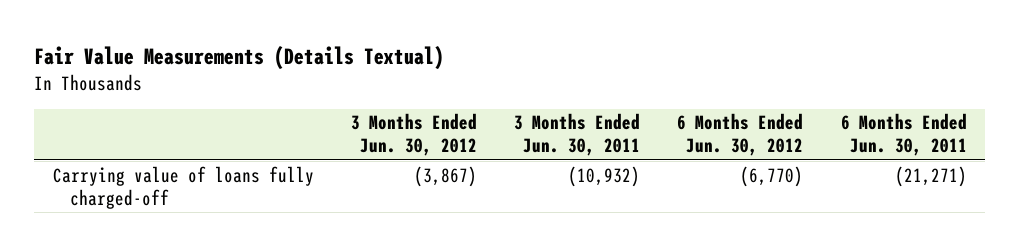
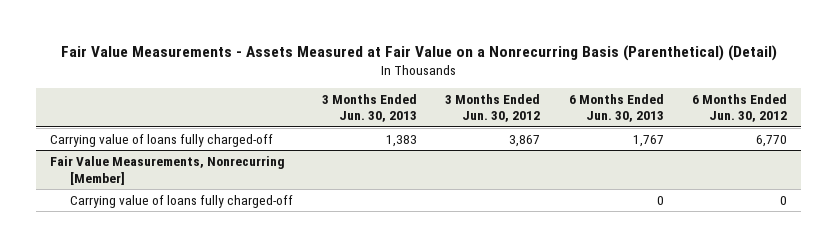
[34,45,445,70] Fair Value Measurements (Details Textual) -> [60,44,777,61] Fair Value Measurements - Assets Measured at Fair Value on a Nonrecurring Basis (Parenthetical) (Detail)
[514,113,641,157] 3 Months Ended Jun. 30, 2011 -> none
[840,113,967,157] 6 Months Ended Jun. 30, 2011 -> none
none -> [321,93,417,123] 3 Months Ended Jun. 30, 2013
none -> [568,93,664,123] 6 Months Ended Jun. 30, 2013
[414,165,478,187] (3,867) -> [509,134,541,147] 3,867
[740,165,804,187] (6,770) -> [756,134,788,147] 6,770
none -> [50,155,286,185] Fair Value Measurements, Nonrecurring [Member]
none -> [70,194,294,208] Carrying value of loans fully charged-off

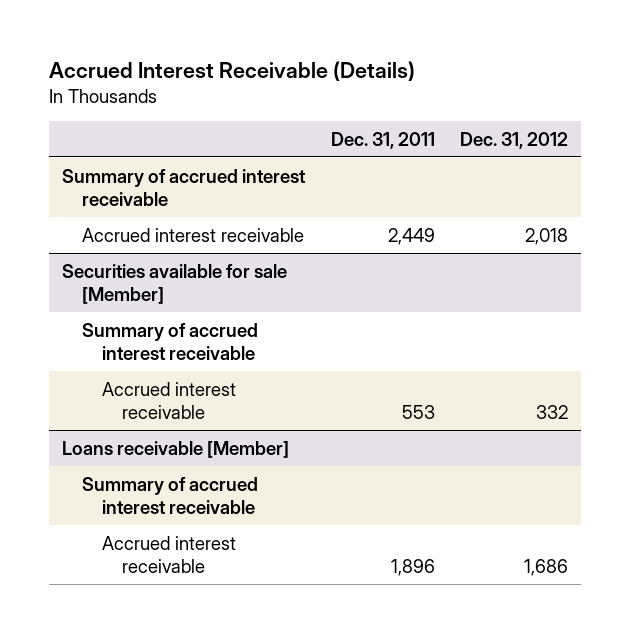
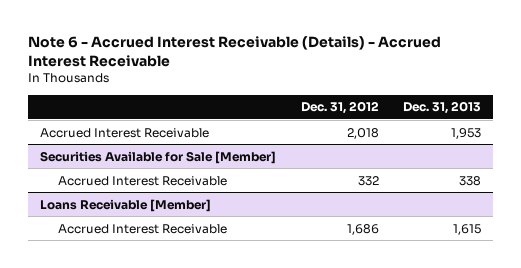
[49,60,416,81] Accrued Interest Receivable (Details) -> [27,35,441,67] Note 6 - Accrued Interest Receivable (Details) - Accrued Interest Receivable
[330,131,435,149] Dec. 31, 2011 -> none
none -> [402,101,481,115] Dec. 31, 2013
[61,168,306,206] Summary of accrued interest receivable -> none
[81,322,258,360] Summary of accrued interest receivable -> none
[81,476,258,514] Summary of accrued interest receivable -> none
[81,227,304,242] Accrued interest receivable -> [40,127,210,138] Accrued Interest Receivable
[61,263,287,304] Securities available for sale [Member] -> [40,150,277,164] Securities Available for Sale [Member]
[101,381,236,419] Accrued interest receivable -> [57,175,227,186] Accrued Interest Receivable
[61,440,289,458] Loans receivable [Member] -> [40,198,212,212] Loans Receivable [Member]
[101,535,236,573] Accrued interest receivable -> [57,223,227,234] Accrued Interest Receivable

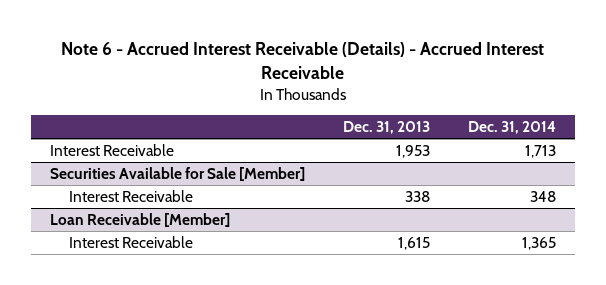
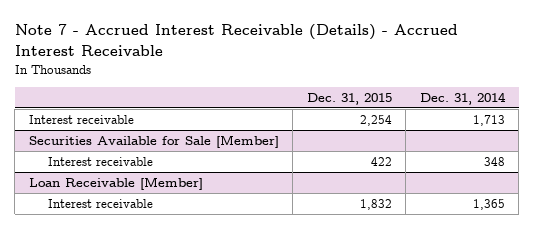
[61,42,545,79] Note 6 - Accrued Interest Receivable (Details) - Accrued Interest Receivable -> [14,24,458,56] Note 7 - Accrued Interest Receivable (Details) - Accrued Interest Receivable
[343,120,431,134] Dec. 31, 2013 -> none
none -> [306,92,392,105] Dec. 31, 2015
[50,144,175,157] Interest Receivable -> [28,114,134,124] Interest receivable
[68,190,193,203] Interest Receivable -> [48,156,154,166] Interest receivable
[68,236,193,249] Interest Receivable -> [48,198,154,208] Interest receivable

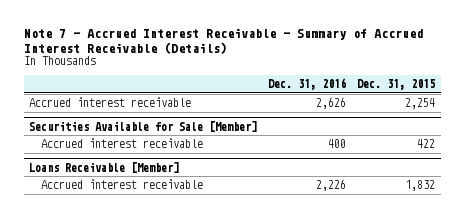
[14,24,458,56] Note 7 - Accrued Interest Receivable (Details) - Accrued Interest Receivable -> [23,28,423,54] Note 7 - Accrued Interest Receivable - Summary of Accrued Interest Receivable (Details)
[419,91,506,105] Dec. 31, 2014 -> none
none -> [268,77,347,90] Dec. 31, 2016
[28,114,134,124] Interest receivable -> [29,97,192,108] Accrued interest receivable
[48,156,154,166] Interest receivable -> [40,138,203,149] Accrued interest receivable
[28,176,203,190] Loan Receivable [Member] -> [29,161,180,173] Loans Receivable [Member]
[48,198,154,208] Interest receivable -> [40,179,203,190] Accrued interest receivable

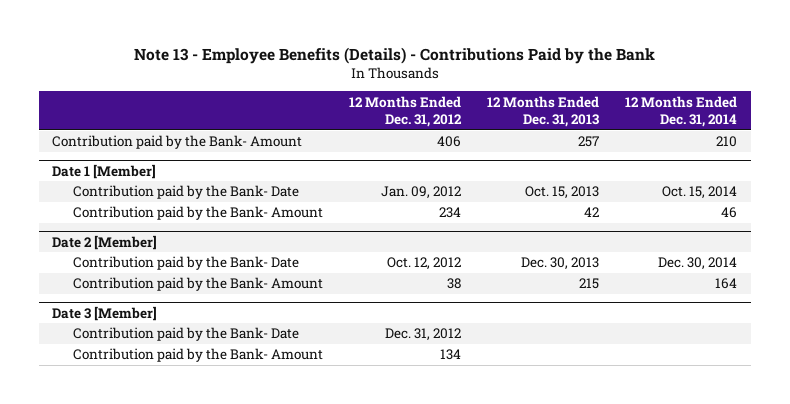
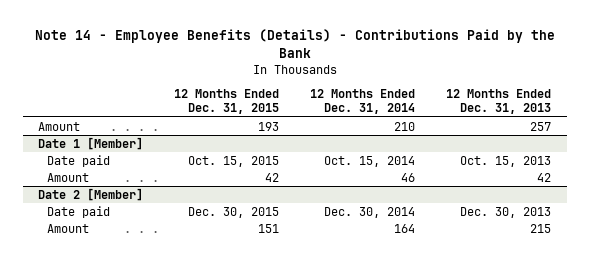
[133,46,655,64] Note 13 - Employee Benefits (Details) - Contributions Paid by the Bank -> [34,29,555,59] Note 14 - Employee Benefits (Details) - Contributions Paid by the Bank
[349,95,463,128] 12 Months Ended Dec. 31, 2012 -> none
none -> [174,88,280,115] 12 Months Ended Dec. 31, 2015
[52,135,303,150] Contribution paid by the Bank- Amount -> [38,121,81,131] Amount
[73,185,300,200] Contribution paid by the Bank- Date -> [47,154,111,167] Date paid
[73,206,324,221] Contribution paid by the Bank- Amount -> [47,172,90,182] Amount
[52,305,158,321] Date 3 [Member] -> none
[73,327,300,342] Contribution paid by the Bank- Date -> none
[73,348,324,363] Contribution paid by the Bank- Amount -> none
[73,256,300,271] Contribution paid by the Bank- Date -> [47,205,111,218] Date paid
[73,277,324,292] Contribution paid by the Bank- Amount -> [47,223,90,233] Amount

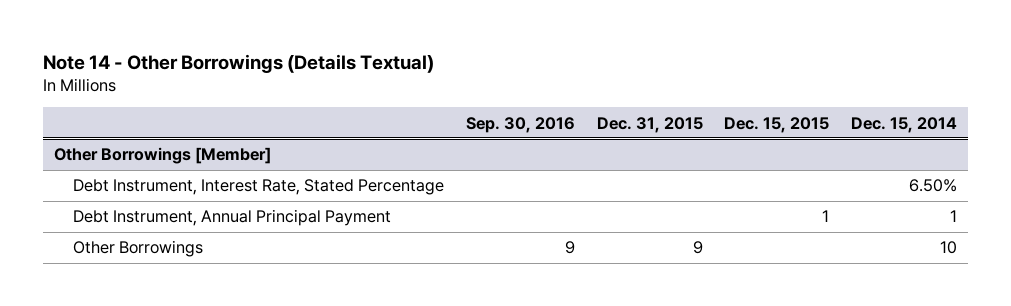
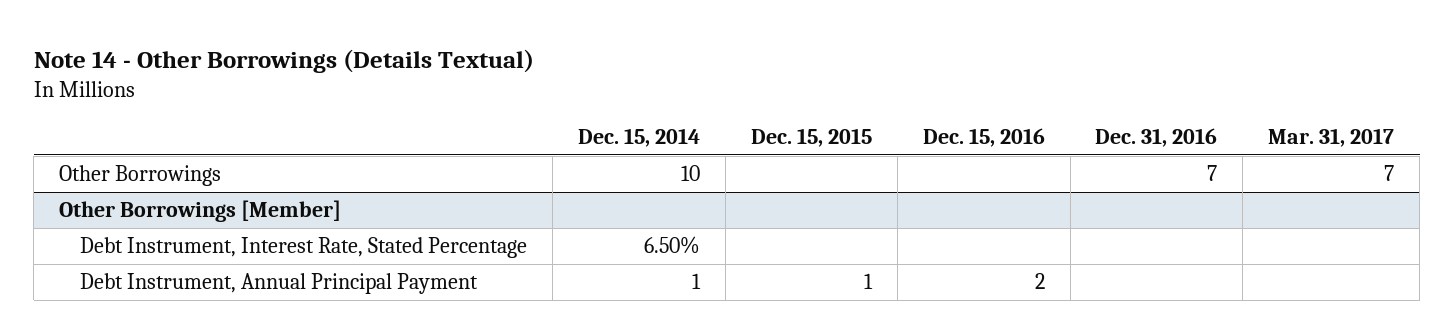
[465,116,575,133] Sep. 30, 2016 -> none
[596,116,703,133] Dec. 31, 2015 -> none
none -> [922,128,1045,148] Dec. 15, 2016
none -> [1095,128,1218,148] Dec. 31, 2016
none -> [1268,128,1395,148] Mar. 31, 2017
none -> [59,165,222,187] Other Borrowings
[73,240,204,258] Other Borrowings -> none

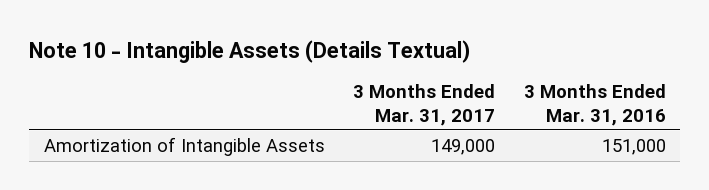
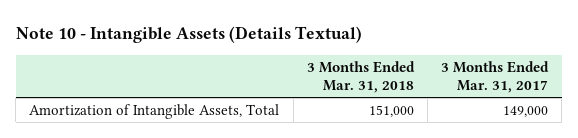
[523,83,666,126] 3 Months Ended Mar. 31, 2016 -> none
none -> [306,60,415,94] 3 Months Ended Mar. 31, 2018
[43,137,325,157] Amortization of Intangible Assets -> [29,104,280,120] Amortization of Intangible Assets, Total

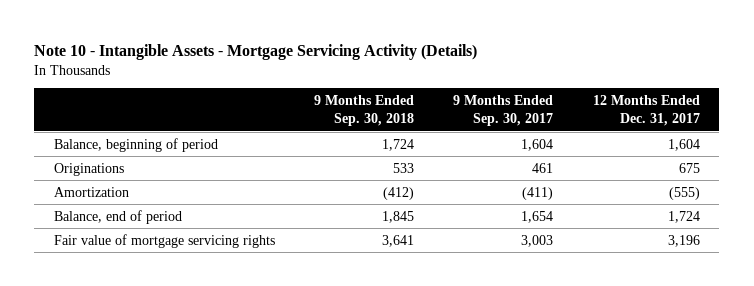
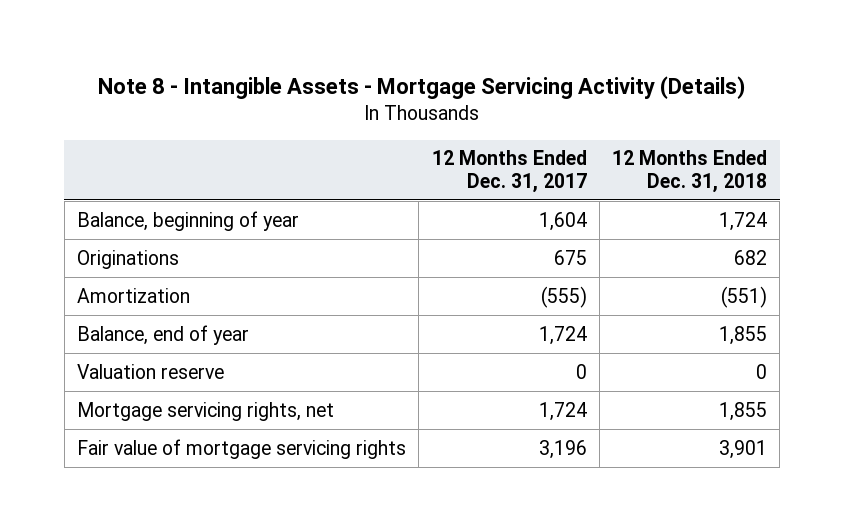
[34,43,478,60] Note 10 - Intangible Assets - Mortgage Servicing Activity (Details) -> [98,76,746,100] Note 8 - Intangible Assets - Mortgage Servicing Activity (Details)
[314,95,415,127] 9 Months Ended Sep. 30, 2018 -> none
[453,95,554,127] 9 Months Ended Sep. 30, 2017 -> none
none -> [611,150,767,193] 12 Months Ended Dec. 31, 2018
[54,137,219,152] Balance, beginning of period -> [77,210,300,231] Balance, beginning of year
[54,209,183,224] Balance, end of period -> [77,324,250,345] Balance, end of year
none -> [77,363,225,379] Valuation reserve
none -> [77,401,335,421] Mortgage servicing rights, net

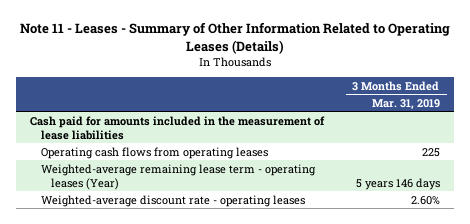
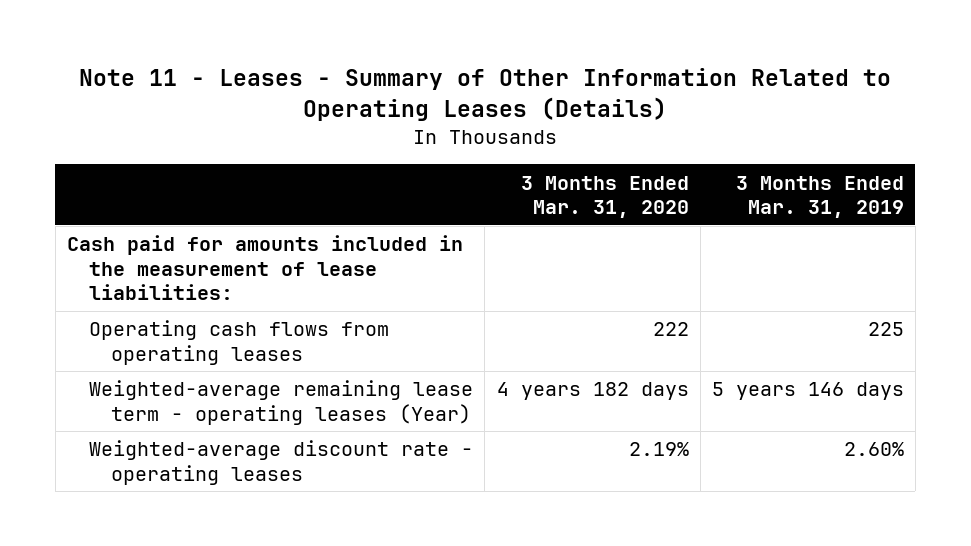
none -> [520,175,689,218] 3 Months Ended Mar. 31, 2020
[30,115,326,140] Cash paid for amounts included in the measurement of lease liabilities -> [67,235,464,300] Cash paid for amounts included in the measurement of lease liabilities:

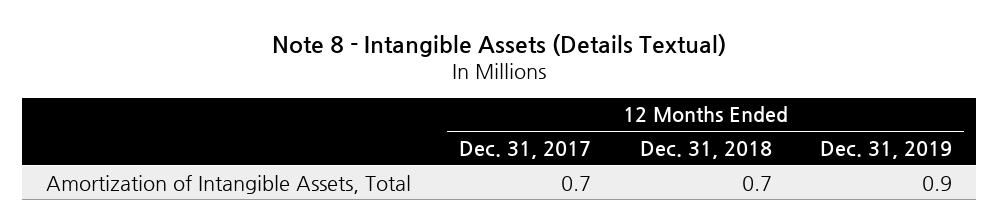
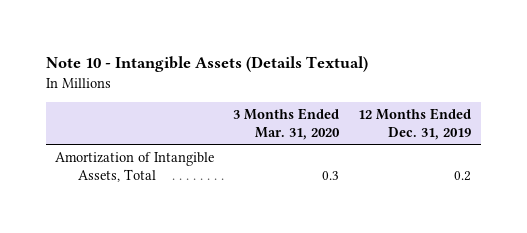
[271,34,726,58] Note 8 - Intangible Assets (Details Textual) -> [45,56,368,73] Note 10 - Intangible Assets (Details Textual)
[459,140,592,159] Dec. 31, 2017 -> none
[639,140,772,159] Dec. 31, 2018 -> none
none -> [233,107,341,141] 3 Months Ended Mar. 31, 2020
[921,175,952,191] 0.9 -> [454,171,472,182] 0.2

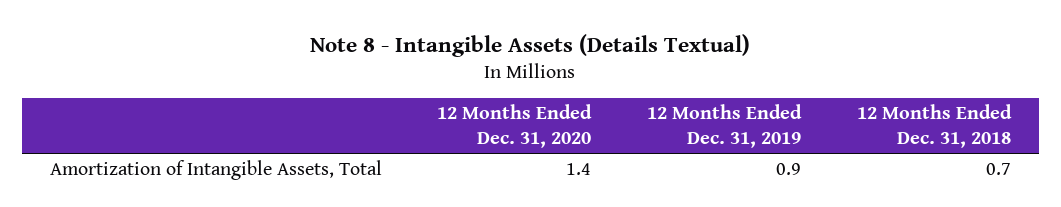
[45,56,368,73] Note 10 - Intangible Assets (Details Textual) -> [310,33,751,57] Note 8 - Intangible Assets (Details Textual)
[233,107,341,141] 3 Months Ended Mar. 31, 2020 -> none
none -> [437,104,593,149] 12 Months Ended Dec. 31, 2020
none -> [857,104,1013,149] 12 Months Ended Dec. 31, 2018
[454,171,472,182] 0.2 -> [776,163,802,176] 0.9

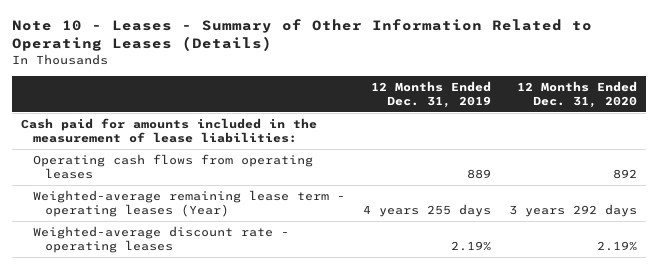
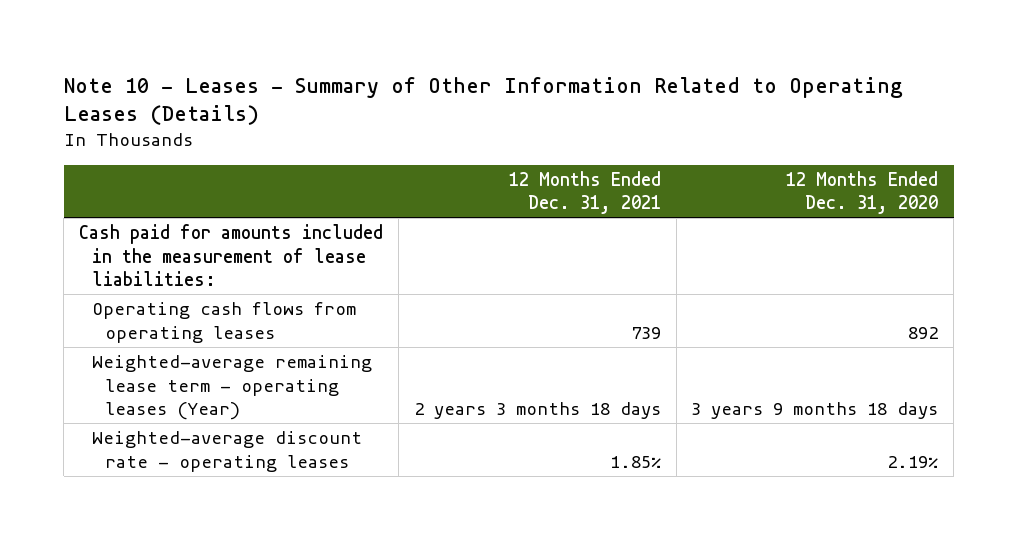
[371,80,492,108] 12 Months Ended Dec. 31, 2019 -> none
none -> [508,170,661,215] 12 Months Ended Dec. 31, 2021
[509,203,638,217] 3 years 292 days -> [691,402,939,420] 3 years 9 months 18 days

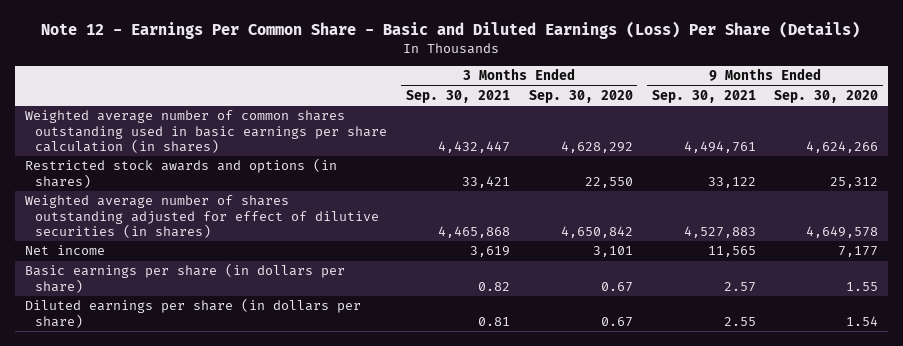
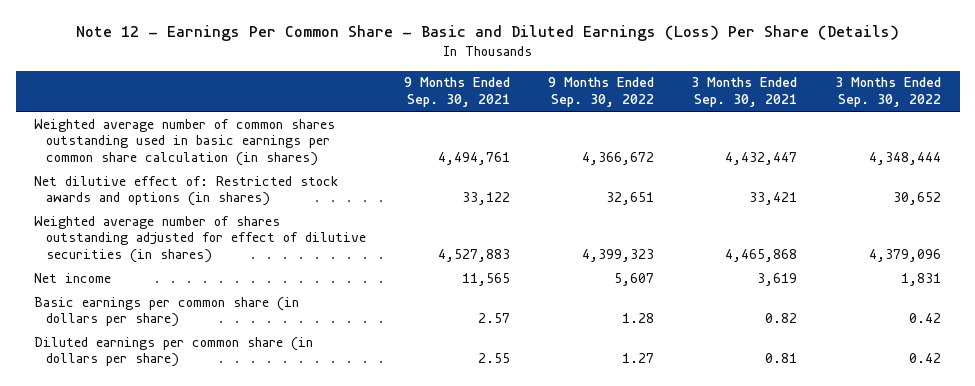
[528,89,633,103] Sep. 30, 2020 -> none
[774,89,879,103] Sep. 30, 2020 -> none
none -> [547,77,654,107] 9 Months Ended Sep. 30, 2022
none -> [834,77,941,107] 3 Months Ended Sep. 30, 2022
[24,110,387,153] Weighted average number of common shares outstanding used in basic earnings per share calculation (in shares) -> [34,118,336,167] Weighted average number of common shares outstanding used in basic earnings per common share calculation (in shares)
[24,158,337,188] Restricted stock awards and options (in shares) -> [34,175,339,207] Net dilutive effect of: Restricted stock awards and options (in shares)
[24,263,345,293] Basic earnings per share (in dollars per share) -> [34,296,300,328] Basic earnings per common share (in dollars per share)
[24,298,361,328] Diluted earnings per share (in dollars per share) -> [34,336,314,368] Diluted earnings per common share (in dollars per share)

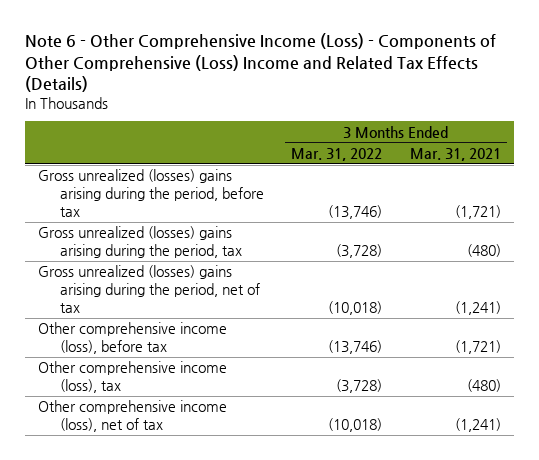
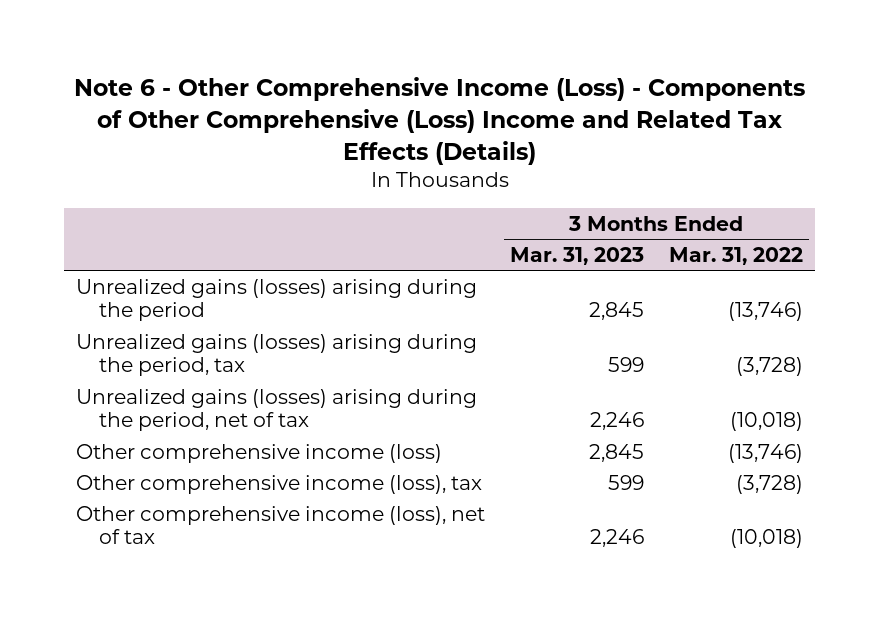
[409,148,501,162] Mar. 31, 2021 -> none
none -> [510,246,645,265] Mar. 31, 2023
[38,169,265,217] Gross unrealized (losses) gains arising during the period, before tax -> [76,278,478,322] Unrealized gains (losses) arising during the period
[38,226,243,259] Gross unrealized (losses) gains arising during the period, tax -> [76,333,478,377] Unrealized gains (losses) arising during the period, tax
[38,265,261,313] Gross unrealized (losses) gains arising during the period, net of tax -> [76,388,478,432] Unrealized gains (losses) arising during the period, net of tax
[38,322,228,355] Other comprehensive income (loss), before tax -> [76,443,443,463] Other comprehensive income (loss)

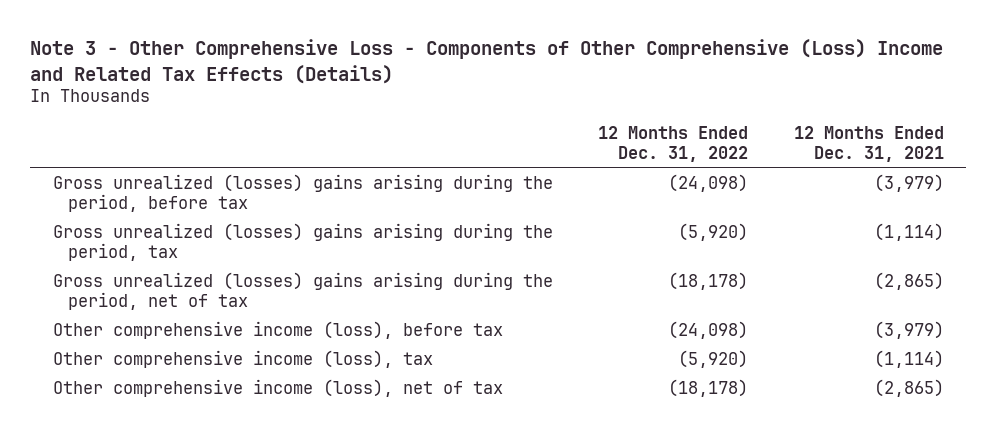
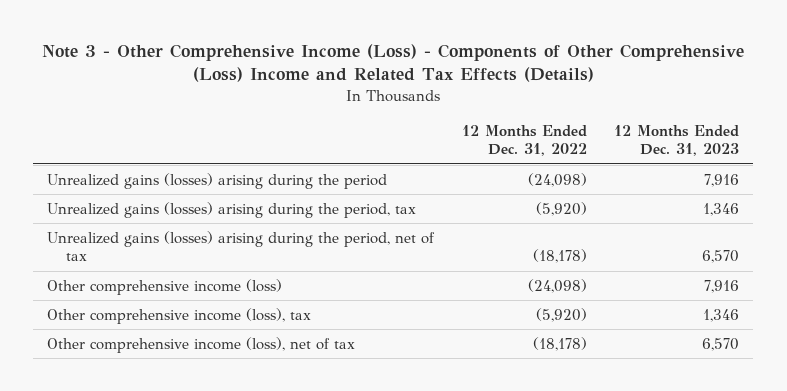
[30,39,944,84] Note 3 - Other Comprehensive Loss - Components of Other Comprehensive (Loss) Income and Related Tax Effects (Details) -> [42,43,745,83] Note 3 - Other Comprehensive Income (Loss) - Components of Other Comprehensive (Loss) Income and Related Tax Effects (Details)
[793,126,944,163] 12 Months Ended Dec. 31, 2021 -> none
none -> [614,124,740,157] 12 Months Ended Dec. 31, 2023
[52,174,553,213] Gross unrealized (losses) gains arising during the period, before tax -> [47,172,388,189] Unrealized gains (losses) arising during the period
[52,223,553,262] Gross unrealized (losses) gains arising during the period, tax -> [47,201,417,218] Unrealized gains (losses) arising during the period, tax
[52,272,553,311] Gross unrealized (losses) gains arising during the period, net of tax -> [47,230,436,262] Unrealized gains (losses) arising during the period, net of tax
[52,321,503,340] Other comprehensive income (loss), before tax -> [47,278,283,295] Other comprehensive income (loss)

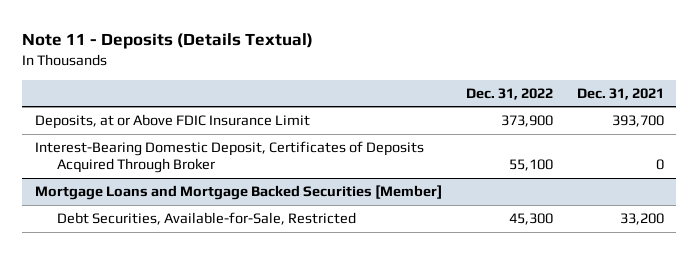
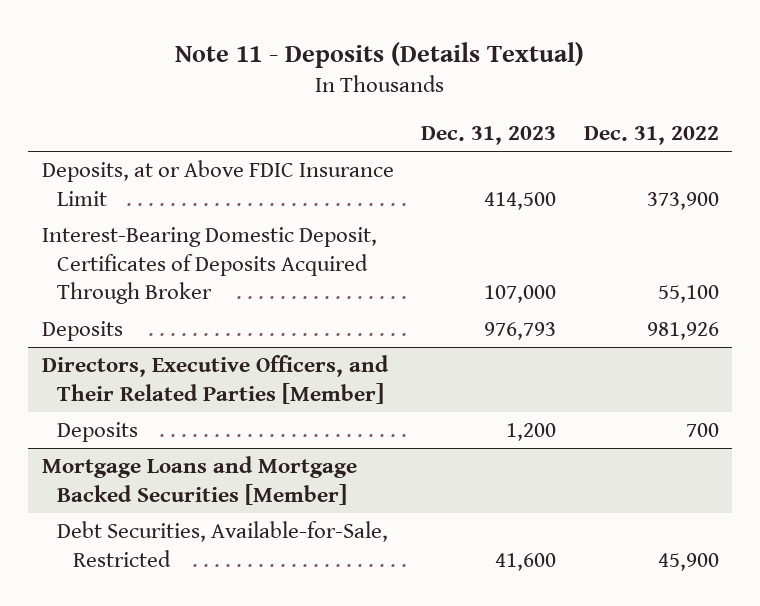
[577,87,665,100] Dec. 31, 2021 -> none
none -> [421,125,557,145] Dec. 31, 2023
none -> [41,321,123,342] Deposits
none -> [41,355,389,404] Directors, Executive Officers, and Their Related Parties [Member]
none -> [57,422,139,443] Deposits
[508,213,553,226] 45,300 -> [657,552,719,571] 45,900

